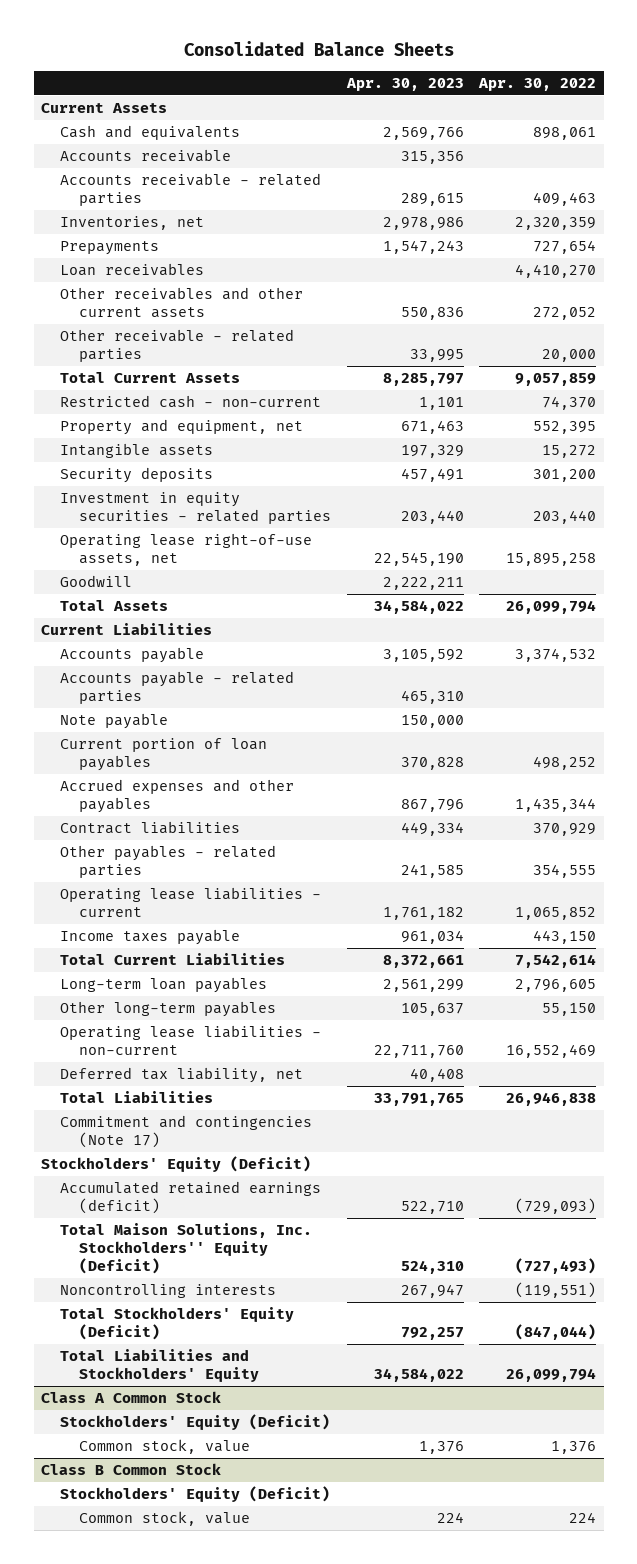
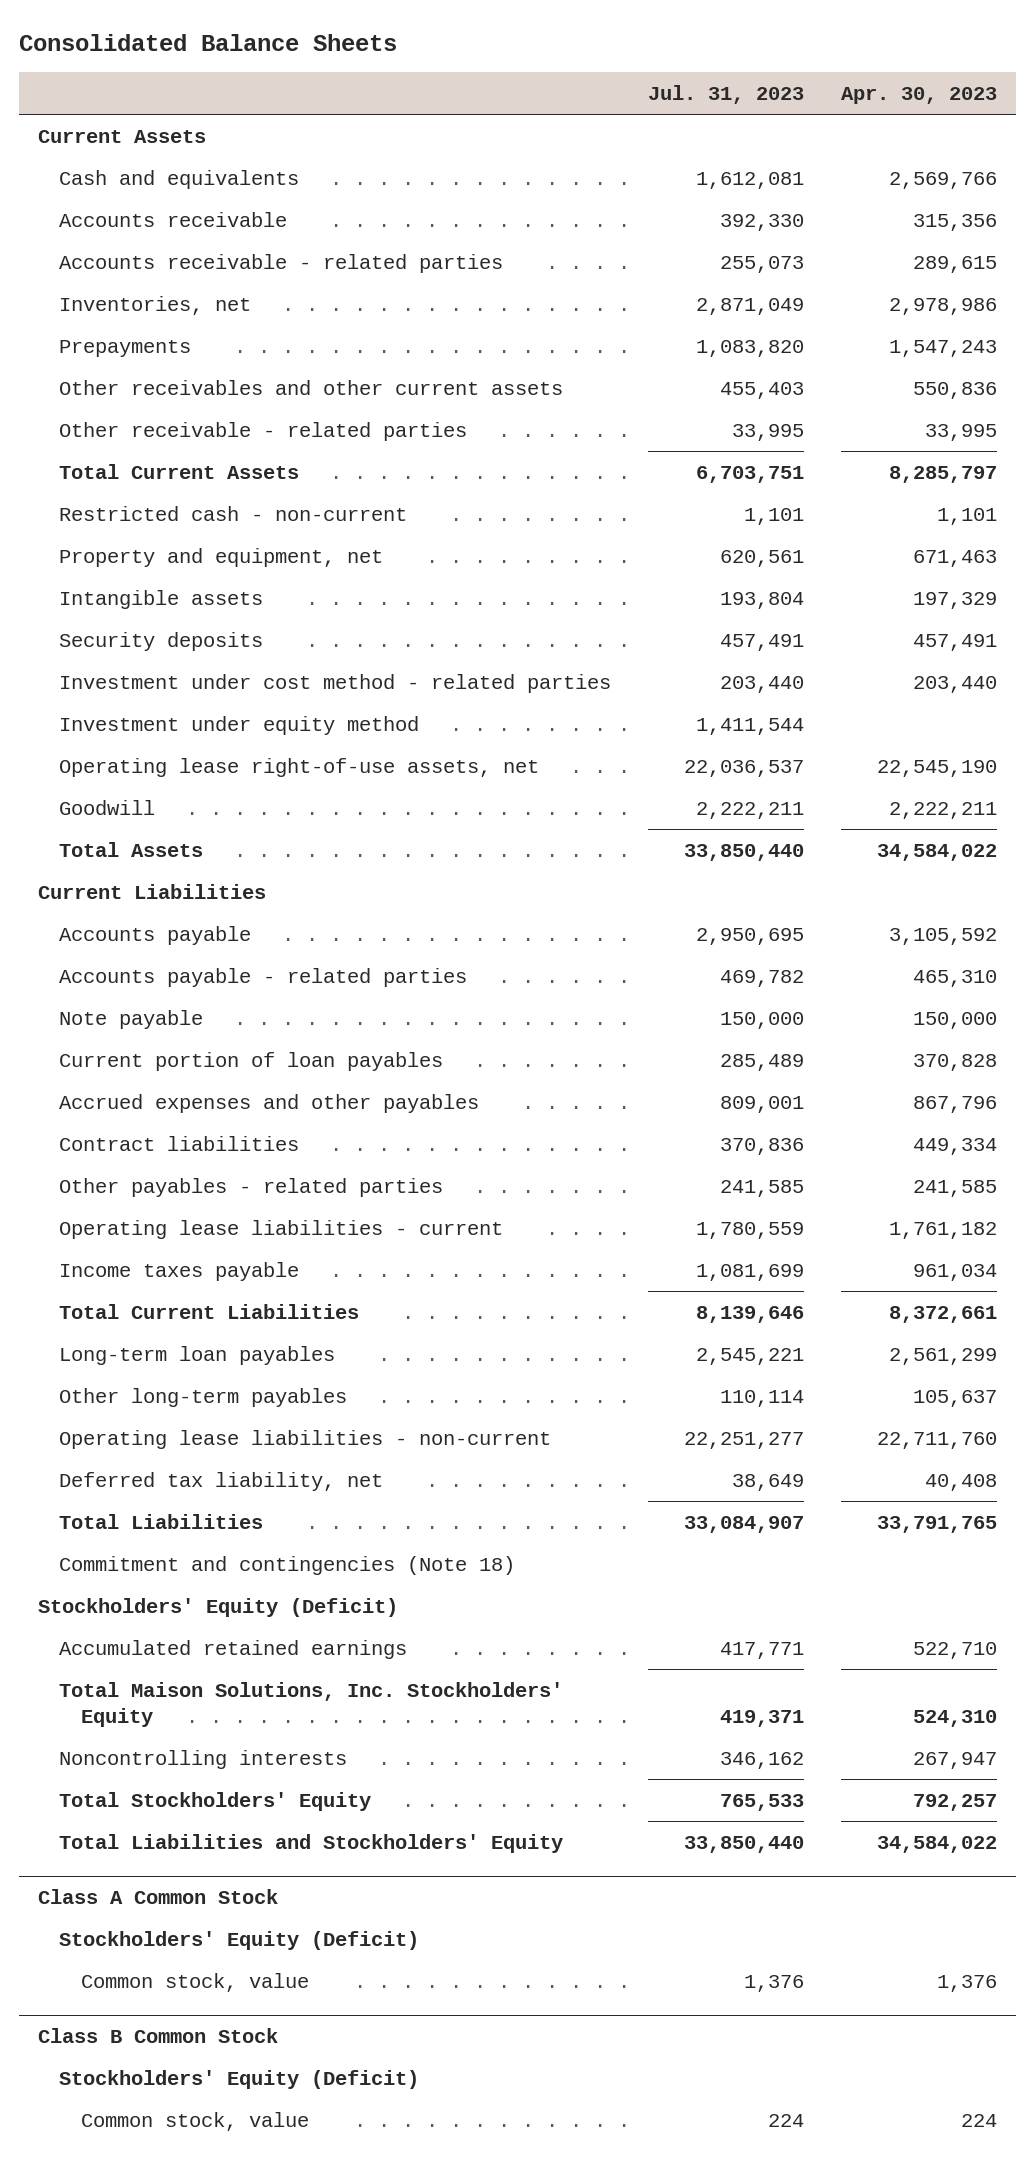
[478,78,597,92] Apr. 30, 2022 -> none
none -> [648,85,805,105] Jul. 31, 2023
[60,262,205,276] Loan receivables -> none
[60,491,332,525] Investment in equity securities - related parties -> [59,673,612,693] Investment under cost method - related parties
none -> [59,715,420,735] Investment under equity method
[60,1114,313,1149] Commitment and contingencies (Note 17) -> [59,1555,516,1575] Commitment and contingencies (Note 18)
[60,1180,322,1215] Accumulated retained earnings (deficit) -> [59,1639,408,1659] Accumulated retained earnings
[60,1222,313,1275] Total Maison Solutions, Inc. Stockholders'' Equity (Deficit) -> [59,1681,564,1727] Total Maison Solutions, Inc. Stockholders' Equity
[60,1306,295,1341] Total Stockholders' Equity (Deficit) -> [59,1791,372,1811] Total Stockholders' Equity

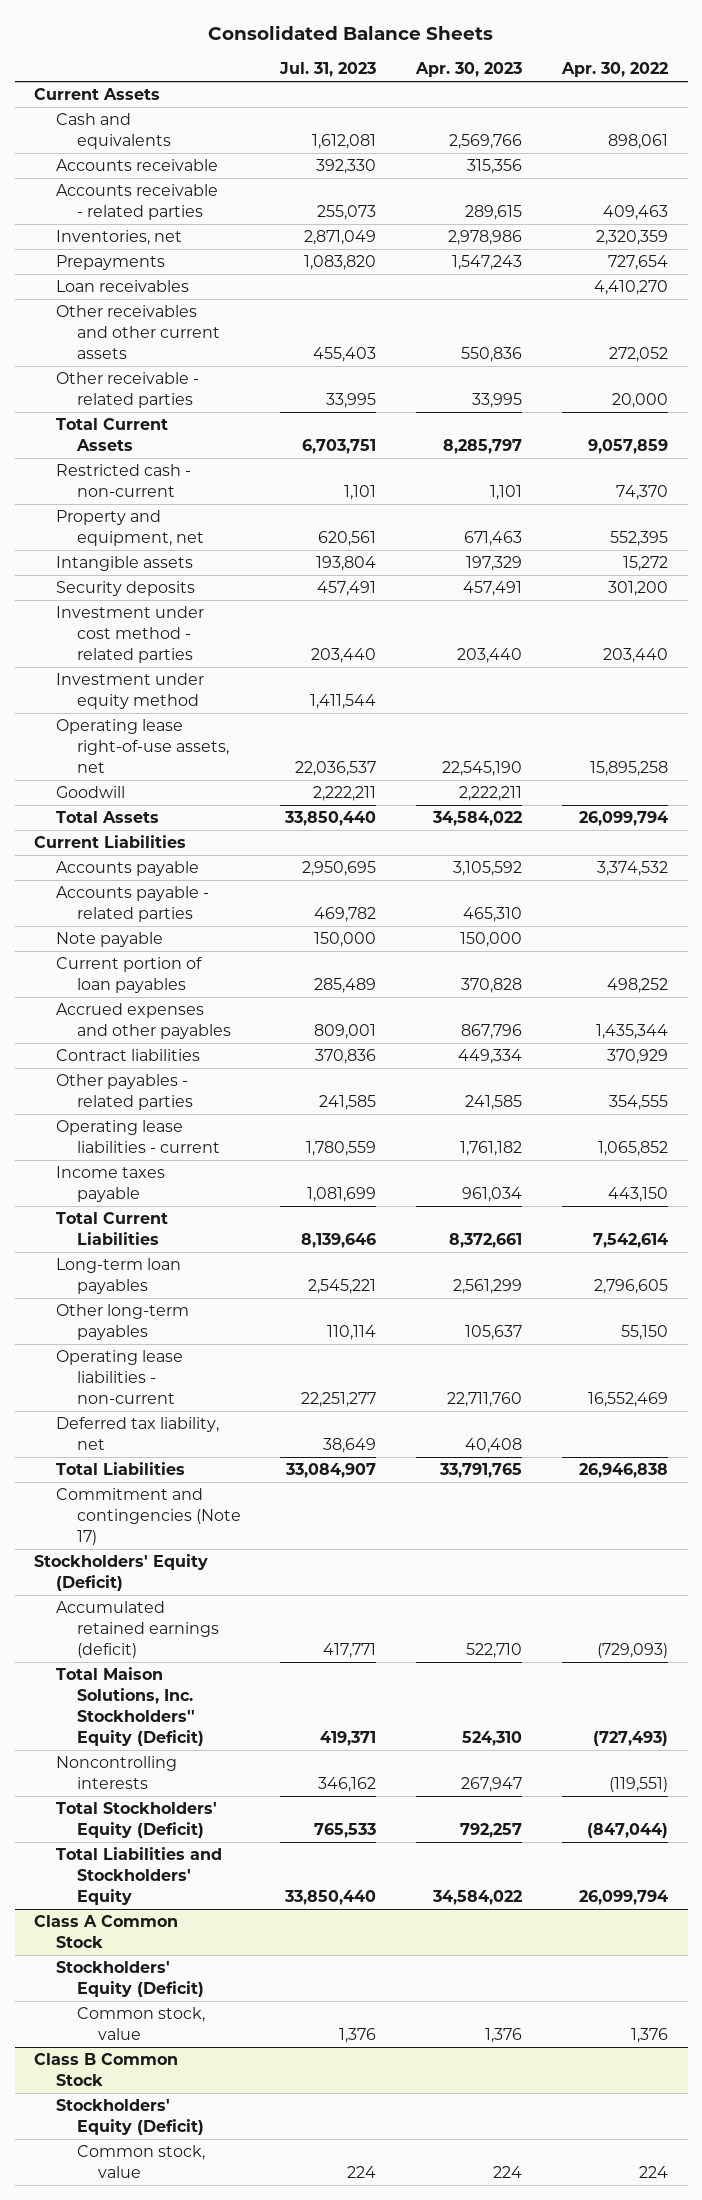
none -> [560,61,668,77] Apr. 30, 2022
none -> [55,280,189,293] Loan receivables
[59,1555,516,1575] Commitment and contingencies (Note 18) -> [55,1488,241,1545] Commitment and contingencies (Note 17)
[59,1639,408,1659] Accumulated retained earnings -> [55,1601,219,1658] Accumulated retained earnings (deficit)
[59,1681,564,1727] Total Maison Solutions, Inc. Stockholders' Equity -> [55,1667,204,1746] Total Maison Solutions, Inc. Stockholders'' Equity (Deficit)
[59,1791,372,1811] Total Stockholders' Equity -> [55,1802,217,1839] Total Stockholders' Equity (Deficit)

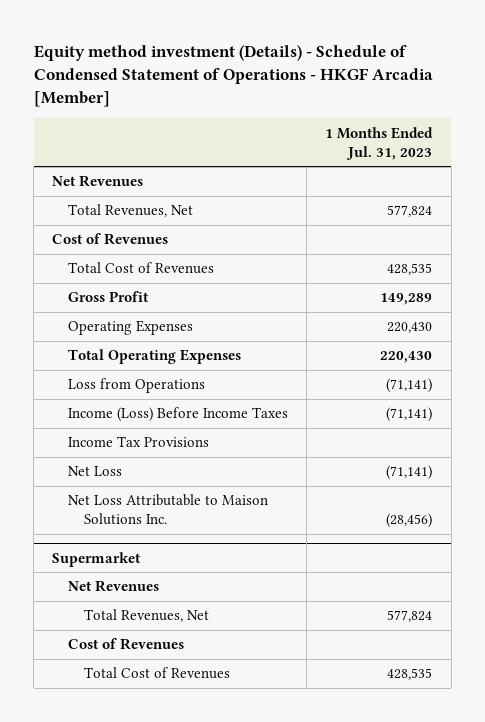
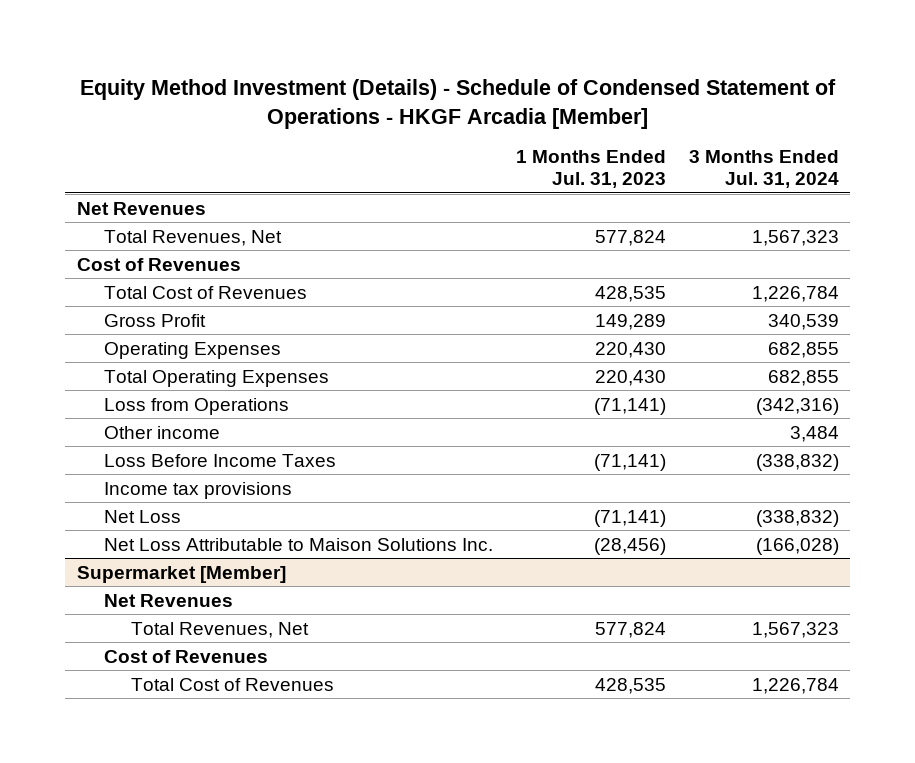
[33,44,433,108] Equity method investment (Details) - Schedule of Condensed Statement of Operations - HKGF Arcadia [Member] -> [79,78,836,129] Equity Method Investment (Details) - Schedule of Condensed Statement of Operations - HKGF Arcadia [Member]
none -> [688,150,839,189] 3 Months Ended Jul. 31, 2024
none -> [103,425,220,439] Other income
[68,407,289,423] Income (Loss) Before Income Taxes -> [103,453,336,467] Loss Before Income Taxes
[68,436,210,448] Income Tax Provisions -> [103,481,292,499] Income tax provisions
[52,551,142,567] Supermarket -> [76,565,286,583] Supermarket [Member]

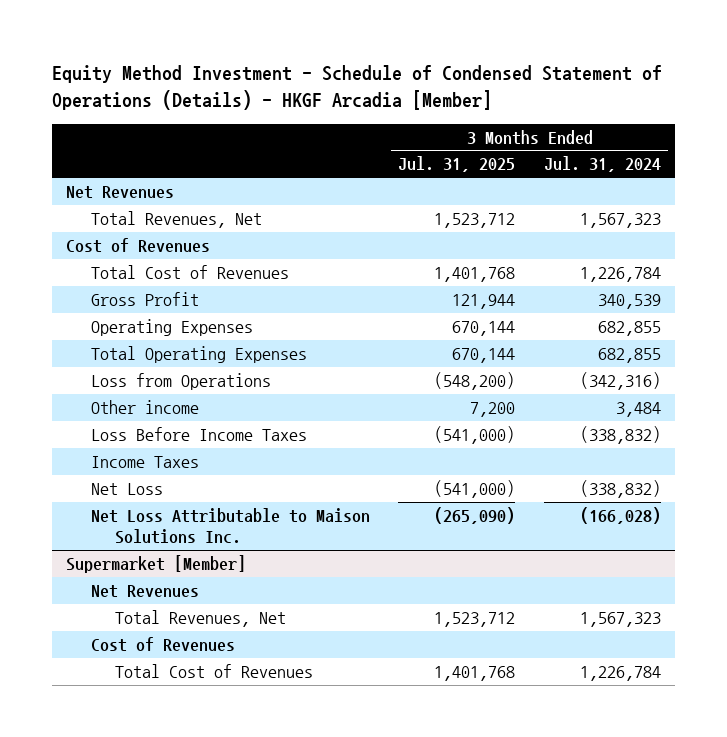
[79,78,836,129] Equity Method Investment (Details) - Schedule of Condensed Statement of Operations - HKGF Arcadia [Member] -> [52,65,663,111] Equity Method Investment - Schedule of Condensed Statement of Operations (Details) - HKGF Arcadia [Member]
[515,150,666,189] 1 Months Ended Jul. 31, 2023 -> none
none -> [398,156,516,173] Jul. 31, 2025
[103,481,292,499] Income tax provisions -> [90,455,199,468] Income Taxes

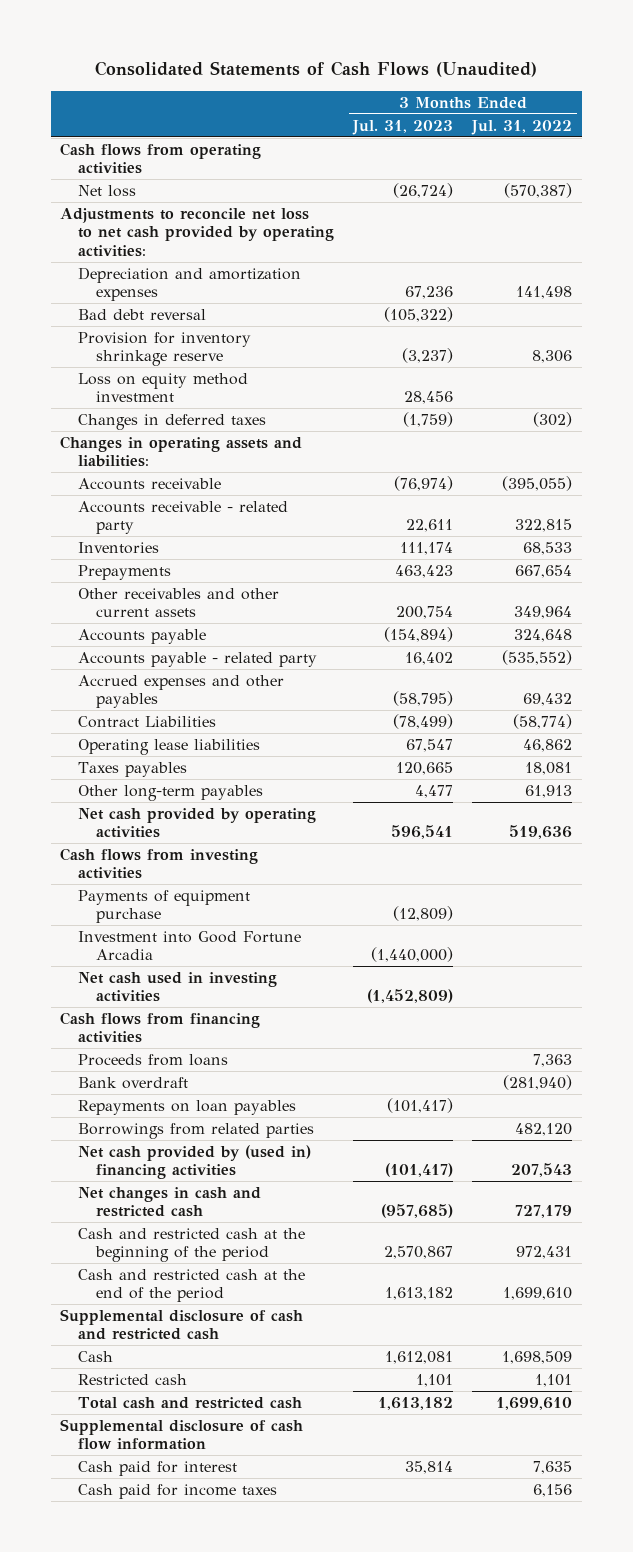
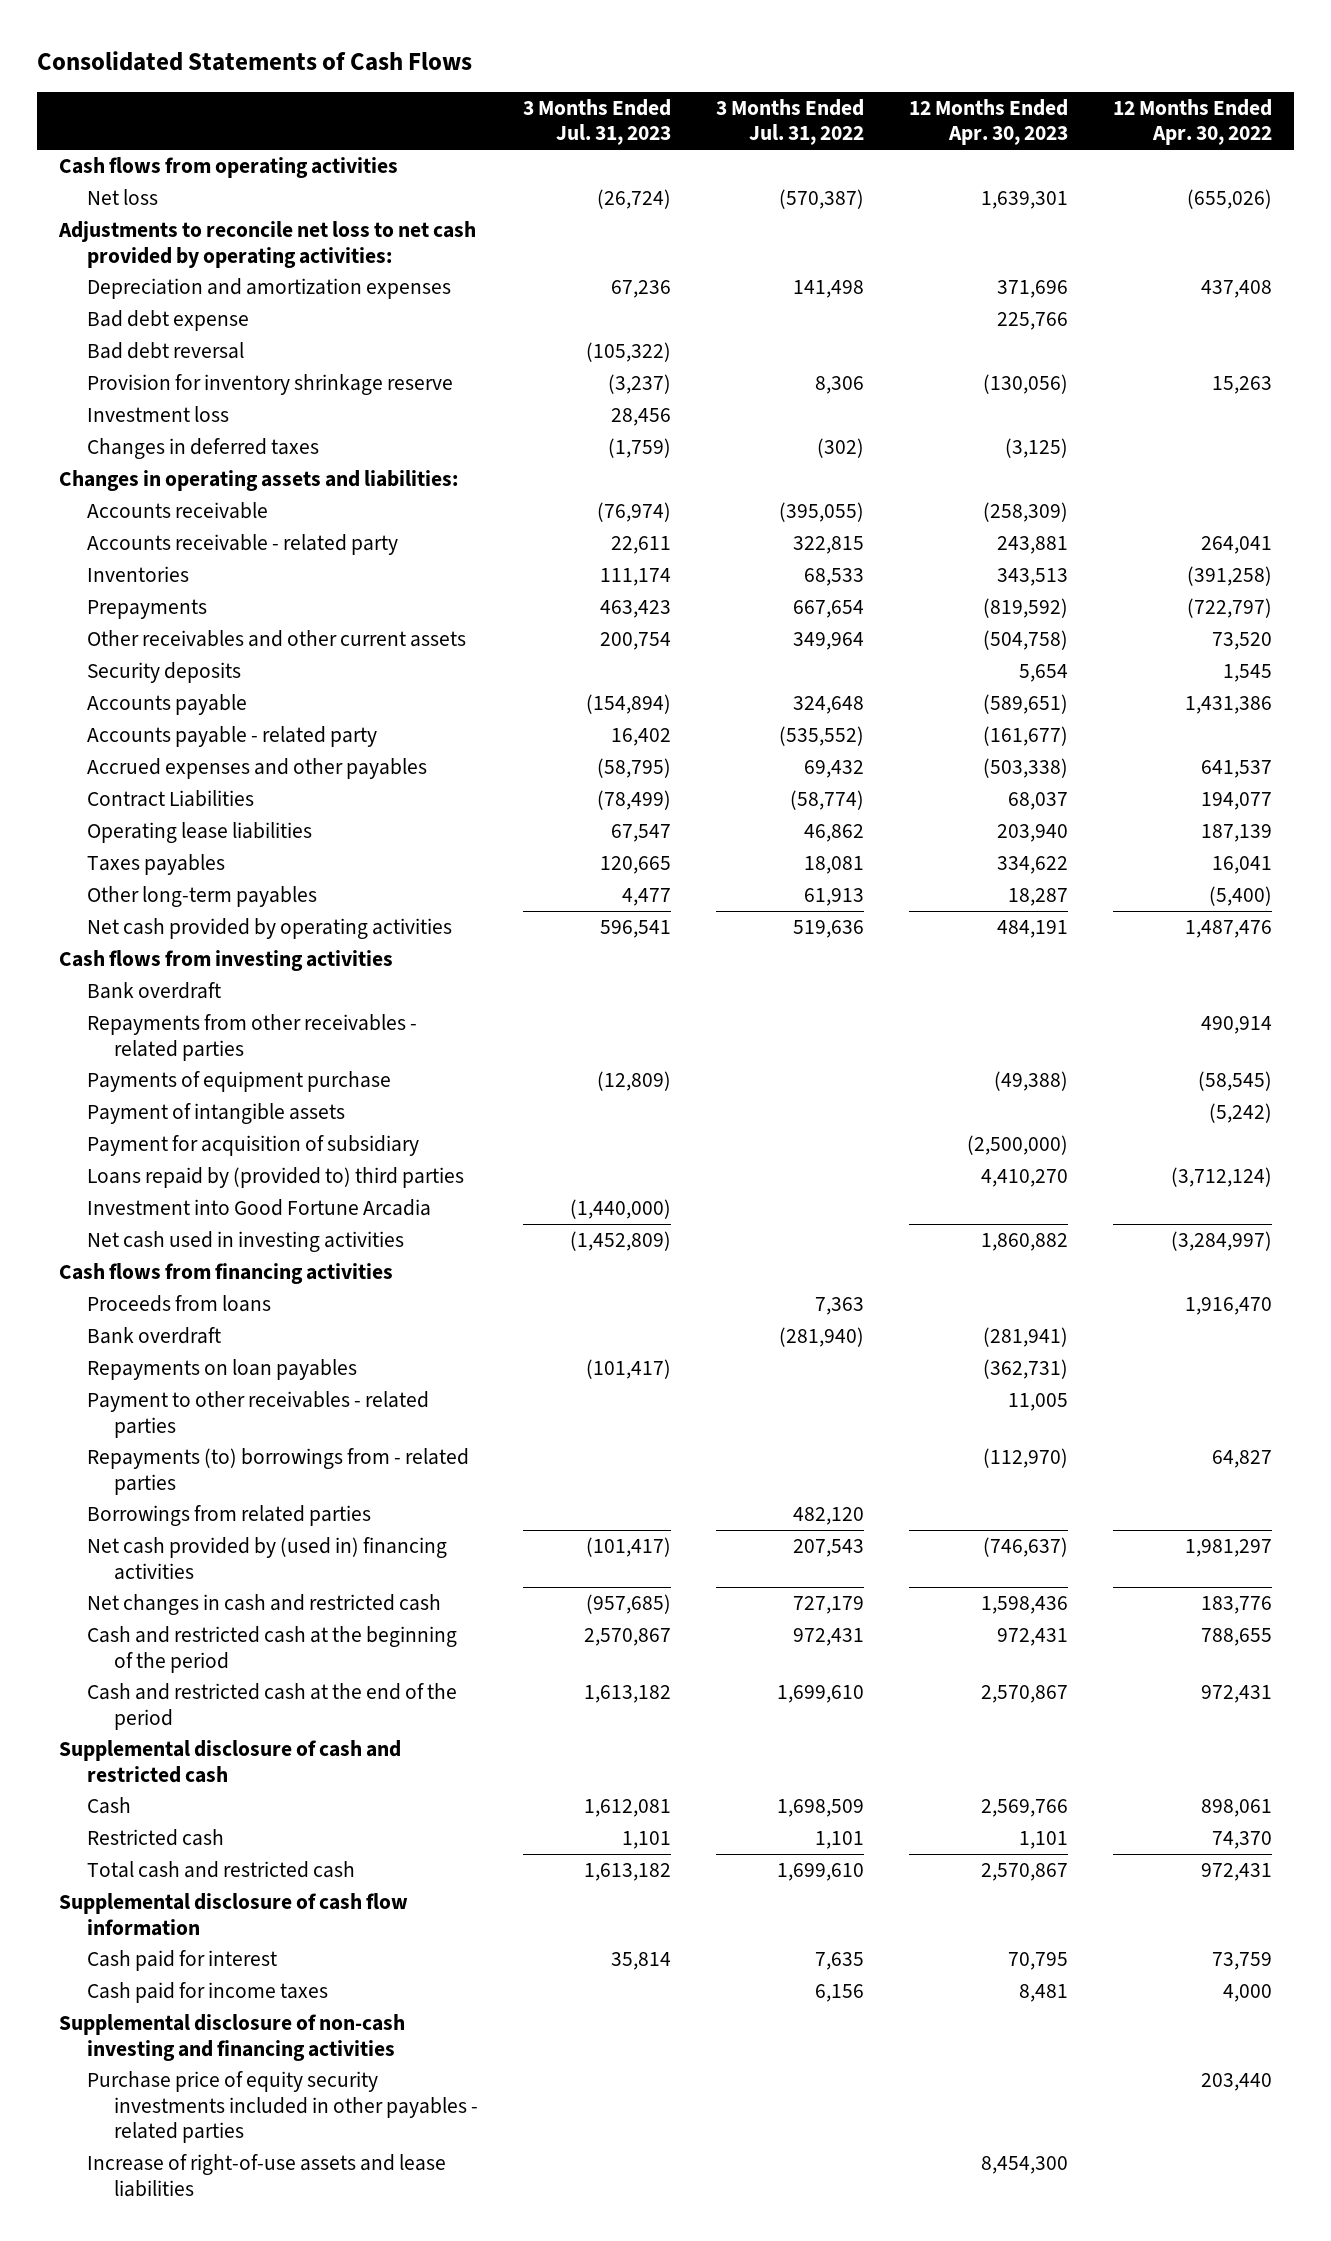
[95,61,538,78] Consolidated Statements of Cash Flows (Unaudited) -> [36,51,472,72] Consolidated Statements of Cash Flows
none -> [908,98,1068,146] 12 Months Ended Apr. 30, 2023
none -> [1112,98,1272,146] 12 Months Ended Apr. 30, 2022
none -> [86,310,249,332] Bad debt expense
[78,372,249,403] Loss on equity method investment -> [86,406,229,423] Investment loss
none -> [86,662,241,684] Security deposits
none -> [86,982,221,1000] Bank overdraft
none -> [86,1014,417,1061] Repayments from other receivables - related parties
none -> [86,1103,345,1125] Payment of intangible assets
none -> [86,1135,419,1157] Payment for acquisition of subsidiary
none -> [86,1167,464,1189] Loans repaid by (provided to) third parties
none -> [86,1391,429,1438] Payment to other receivables - related parties
none -> [86,1448,469,1495] Repayments (to) borrowings from - related parties
none -> [59,2014,406,2061] Supplemental disclosure of non-cash investing and financing activities
none -> [86,2071,479,2144] Purchase price of equity security investments included in other payables - related parties
none -> [86,2154,446,2197] Increase of right-of-use assets and lease liabilities

